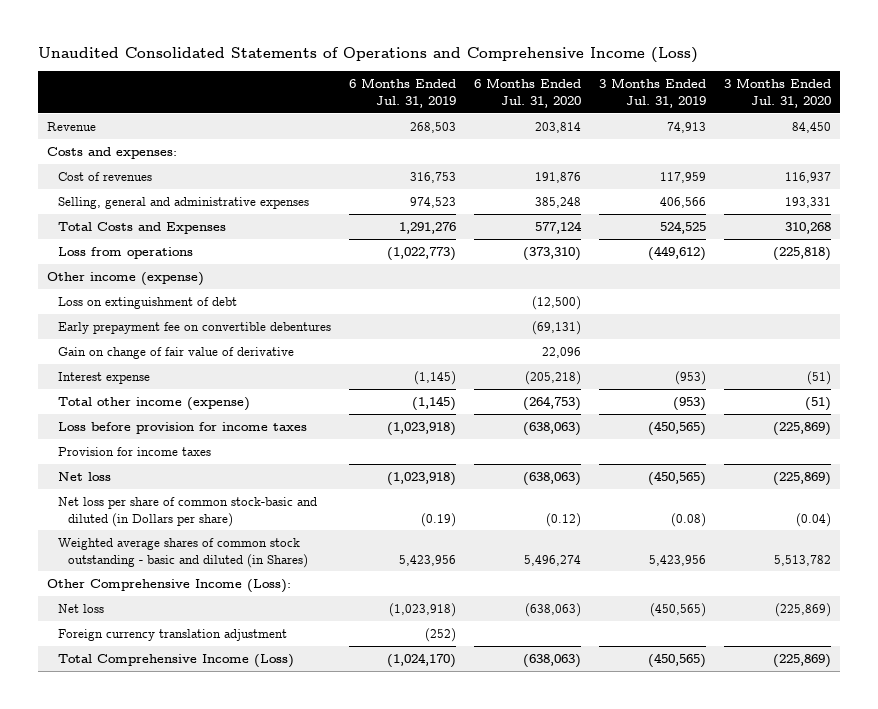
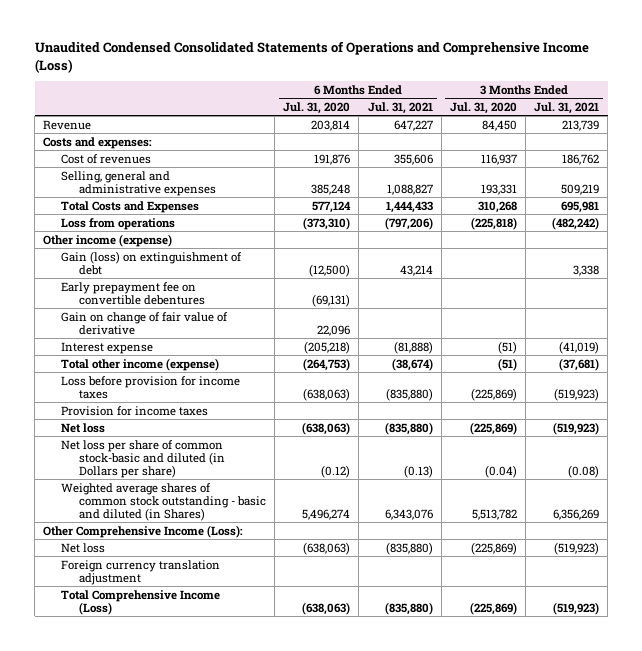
[38,47,699,64] Unaudited Consolidated Statements of Operations and Comprehensive Income (Loss) -> [34,41,589,74] Unaudited Condensed Consolidated Statements of Operations and Comprehensive Income (Loss)
[348,78,456,108] 6 Months Ended Jul. 31, 2019 -> none
[598,78,706,108] 3 Months Ended Jul. 31, 2019 -> none
none -> [367,101,433,114] Jul. 31, 2021
none -> [533,101,599,114] Jul. 31, 2021
[57,296,237,309] Loss on extinguishment of debt -> [61,250,243,275] Gain (loss) on extinguishment of debt

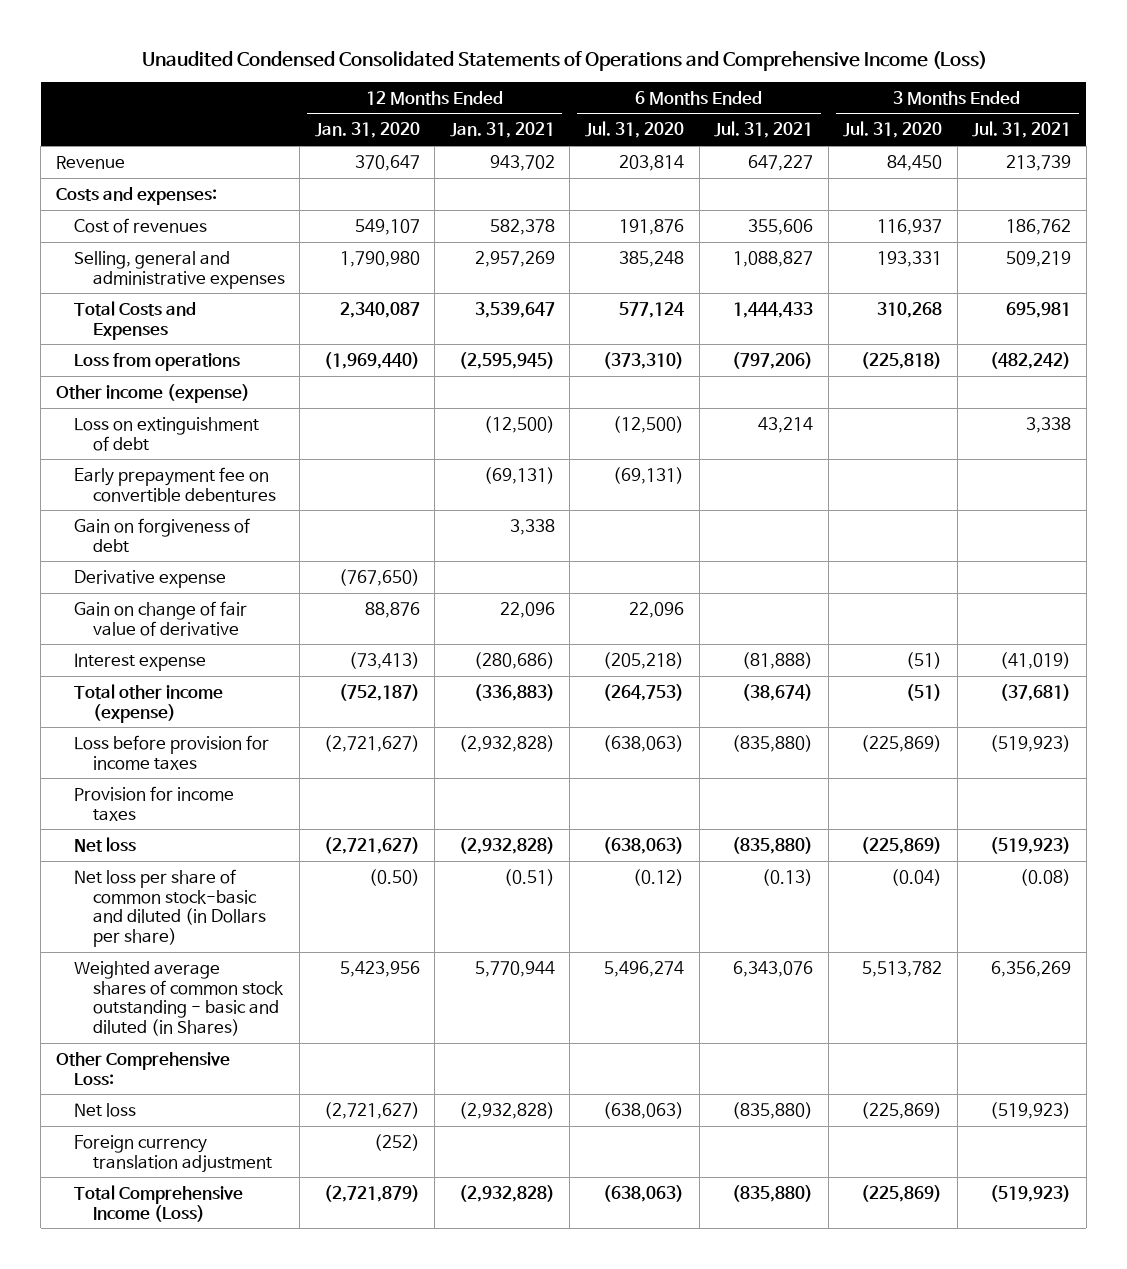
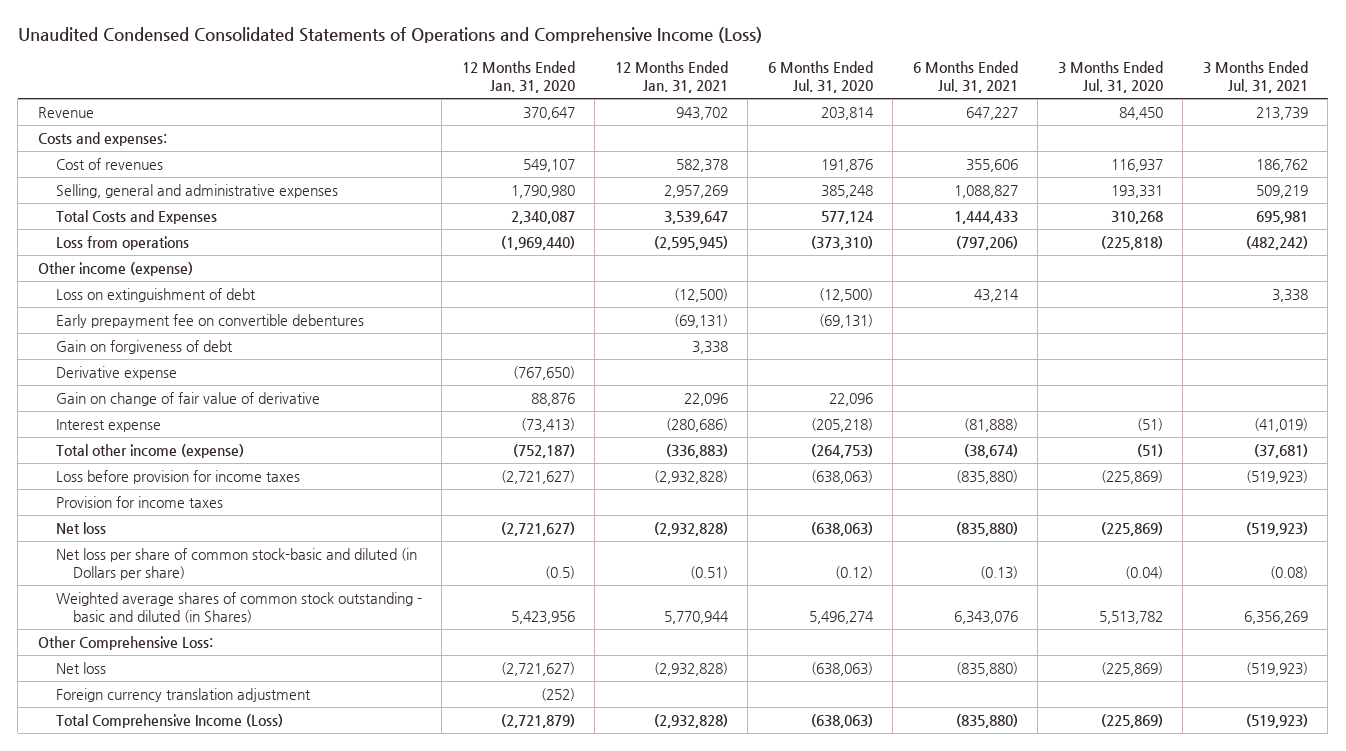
[368,868,420,886] (0.50) -> [544,566,575,580] (0.5)

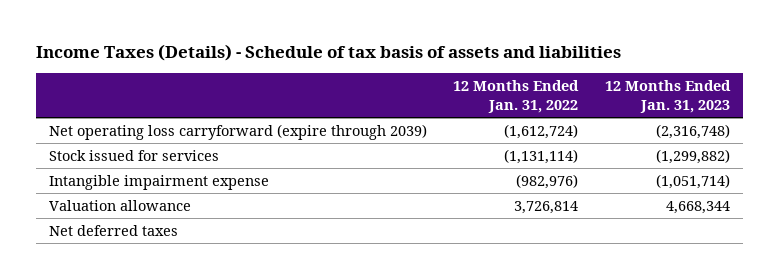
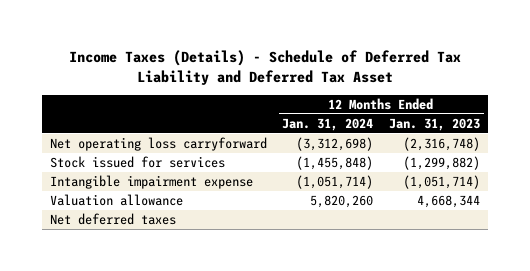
[35,44,621,62] Income Taxes (Details) - Schedule of tax basis of assets and liabilities -> [68,50,461,85] Income Taxes (Details) - Schedule of Deferred Tax Liability and Deferred Tax Asset
[453,79,580,113] 12 Months Ended Jan. 31, 2022 -> none
none -> [282,117,374,131] Jan. 31, 2024
[48,123,427,140] Net operating loss carryforward (expire through 2039) -> [49,137,267,152] Net operating loss carryforward

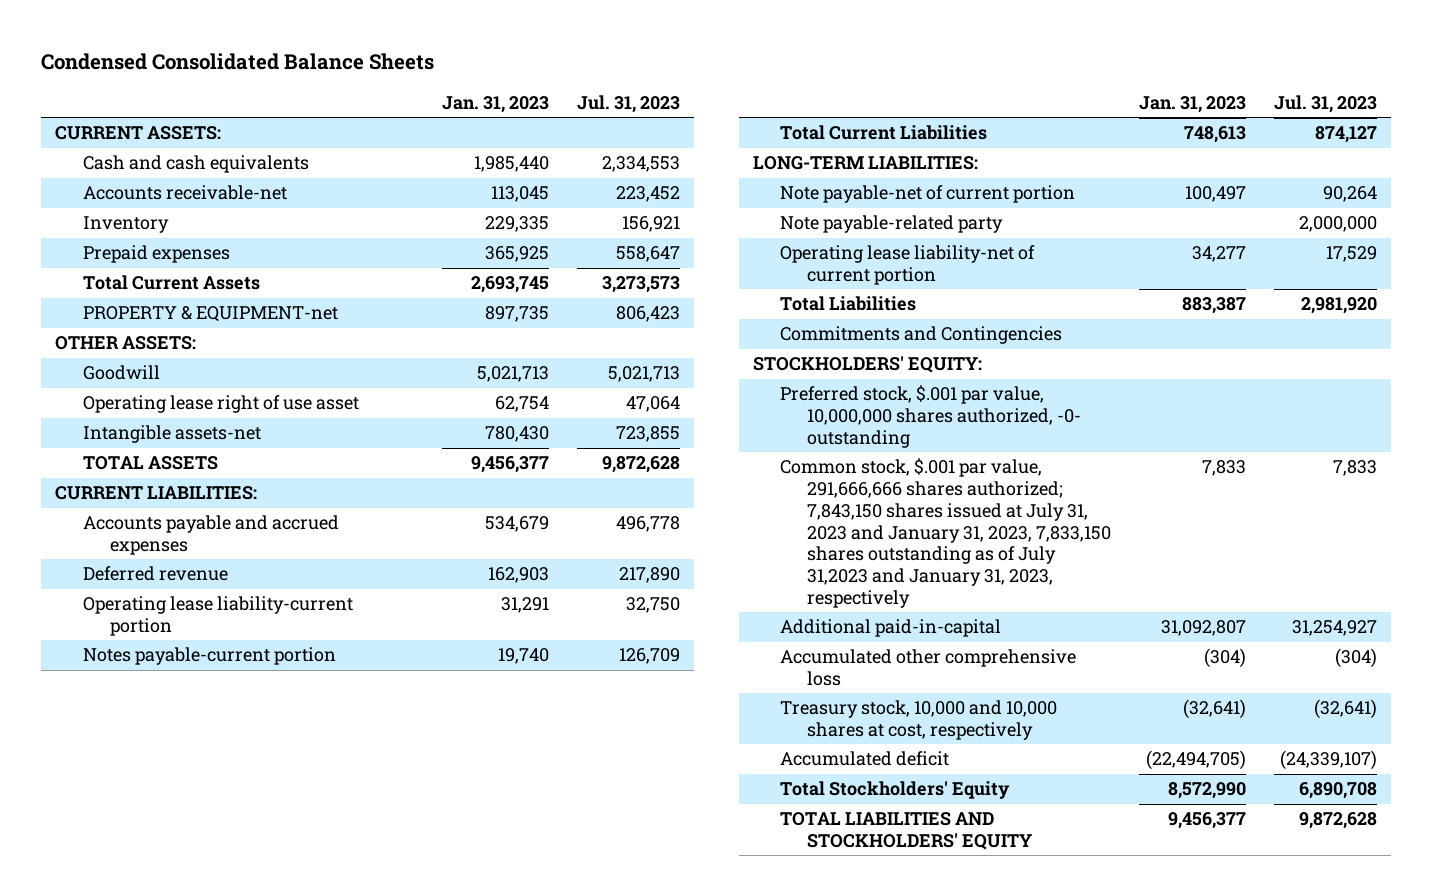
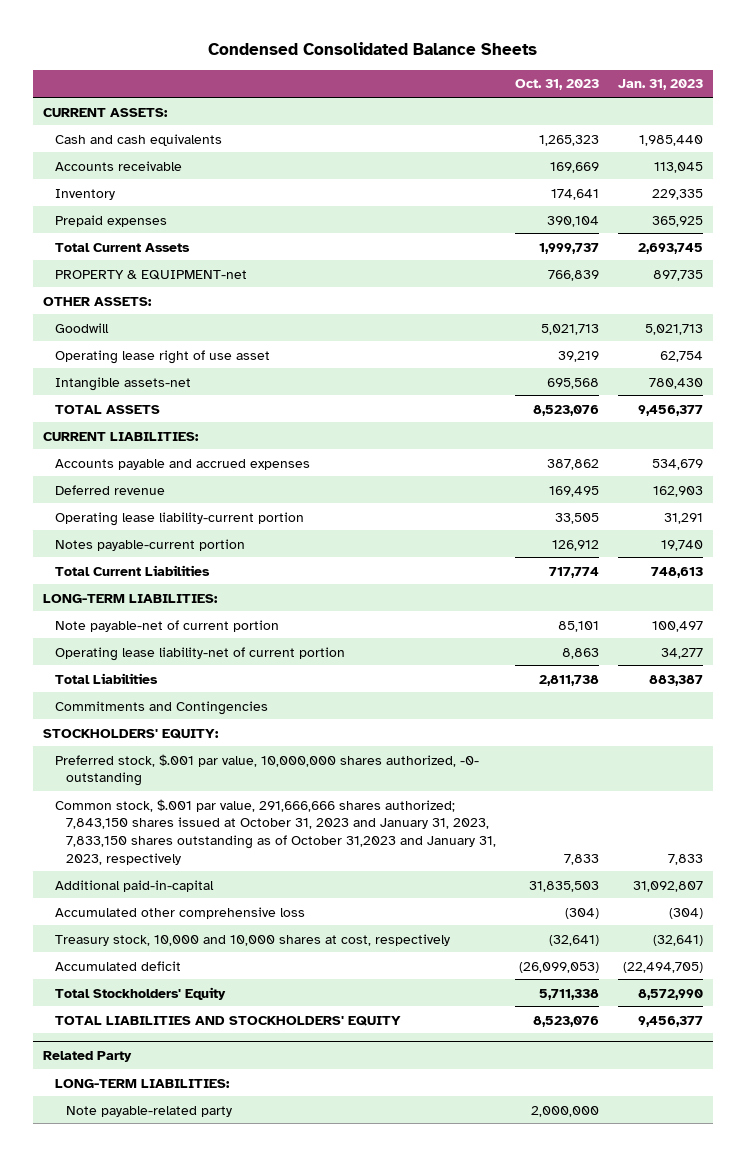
[576,94,680,113] Jul. 31, 2023 -> none
none -> [515,79,600,91] Oct. 31, 2023
[82,185,287,201] Accounts receivable-net -> [54,160,182,171] Accounts receivable
[780,215,1004,234] Note payable-related party -> none
[780,458,1112,608] Common stock, $.001 par value, 291,666,666 shares authorized; 7,843,150 shares issued at July 31, 2023 and January 31, 2023, 7,833,150 shares outstanding as of July 31,2023 and January 31, 2023, respectively -> [54,798,497,865] Common stock, $.001 par value, 291,666,666 shares authorized; 7,843,150 shares issued at October 31, 2023 and January 31, 2023, 7,833,150 shares outstanding as of October 31,2023 and January 31, 2023, respectively
none -> [42,1051,132,1063] Related Party
none -> [54,1078,230,1088] LONG-TERM LIABILITIES:
none -> [66,1105,233,1117] Note payable-related party

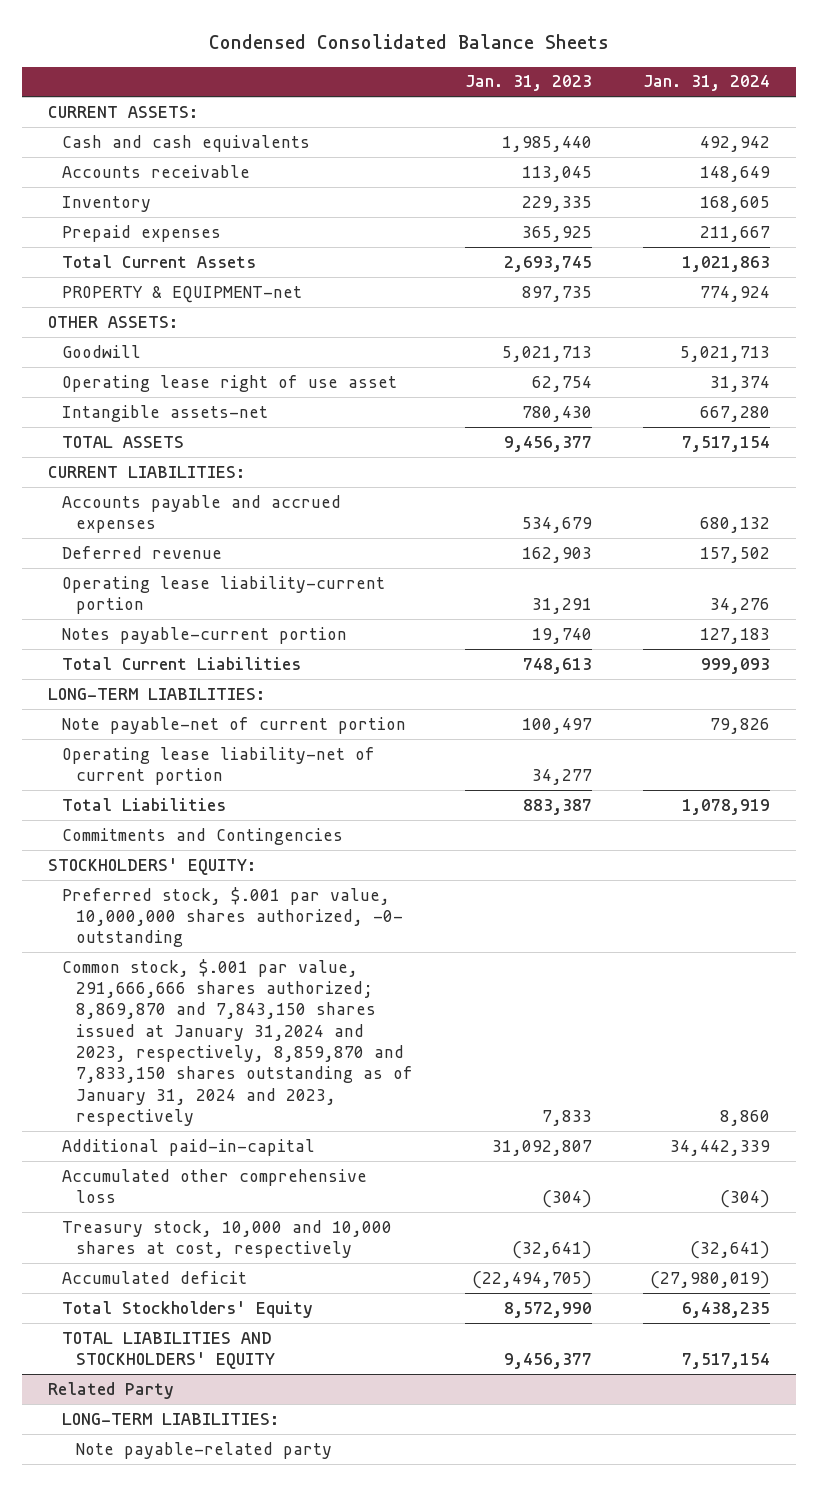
[515,79,600,91] Oct. 31, 2023 -> none
none -> [642,75,770,92] Jan. 31, 2024
[54,798,497,865] Common stock, $.001 par value, 291,666,666 shares authorized; 7,843,150 shares issued at October 31, 2023 and January 31, 2023, 7,833,150 shares outstanding as of October 31,2023 and January 31, 2023, respectively -> [62,958,414,1126] Common stock, $.001 par value, 291,666,666 shares authorized; 8,869,870 and 7,843,150 shares issued at January 31,2024 and 2023, respectively, 8,859,870 and 7,833,150 shares outstanding as of January 31, 2024 and 2023, respectively

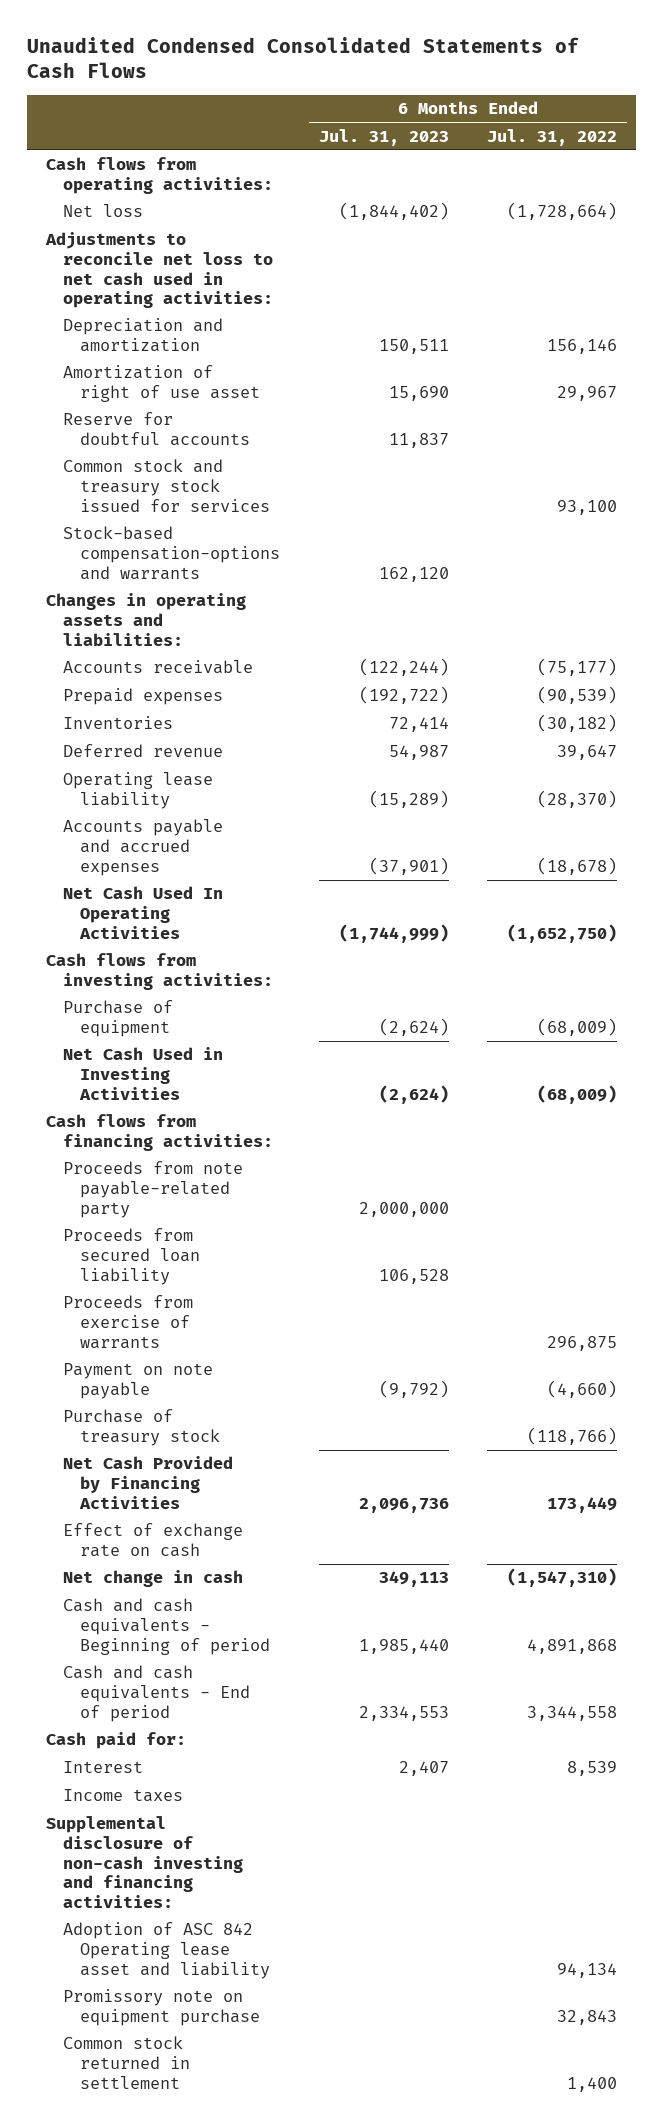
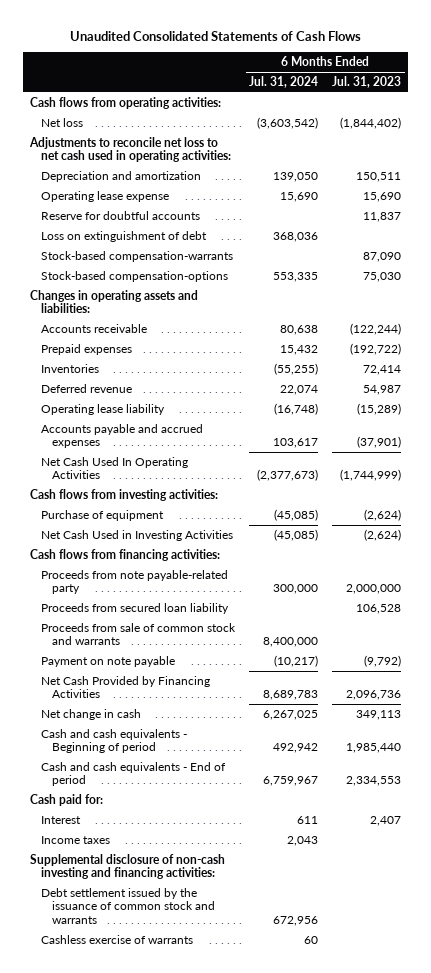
[27,36,580,79] Unaudited Condensed Consolidated Statements of Cash Flows -> [69,31,361,42] Unaudited Consolidated Statements of Cash Flows
[486,128,617,146] Jul. 31, 2022 -> none
none -> [249,76,319,89] Jul. 31, 2024
[63,365,261,403] Amortization of right of use asset -> [41,190,170,202] Operating lease expense
[63,459,271,512] Common stock and treasury stock issued for services -> none
none -> [41,230,208,242] Loss on extinguishment of debt
none -> [41,250,234,262] Stock-based compensation-warrants
[63,526,281,580] Stock-based compensation-options and warrants -> [41,270,229,282] Stock-based compensation-options
[378,566,449,582] 162,120 -> [363,271,402,282] 75,030
[63,1295,194,1349] Proceeds from exercise of warrants -> none
none -> [41,622,237,646] Proceeds from sale of common stock and warrants
[63,1409,221,1447] Purchase of treasury stock -> none
[63,1523,244,1558] Effect of exchange rate on cash -> none
[63,1922,271,1979] Adoption of ASC 842 Operating lease asset and liability -> none
[63,1989,261,2027] Promissory note on equipment purchase -> none
[63,2036,191,2089] Common stock returned in settlement -> none
none -> [41,887,215,924] Debt settlement issued by the issuance of common stock and warrants
none -> [41,934,194,944] Cashless exercise of warrants

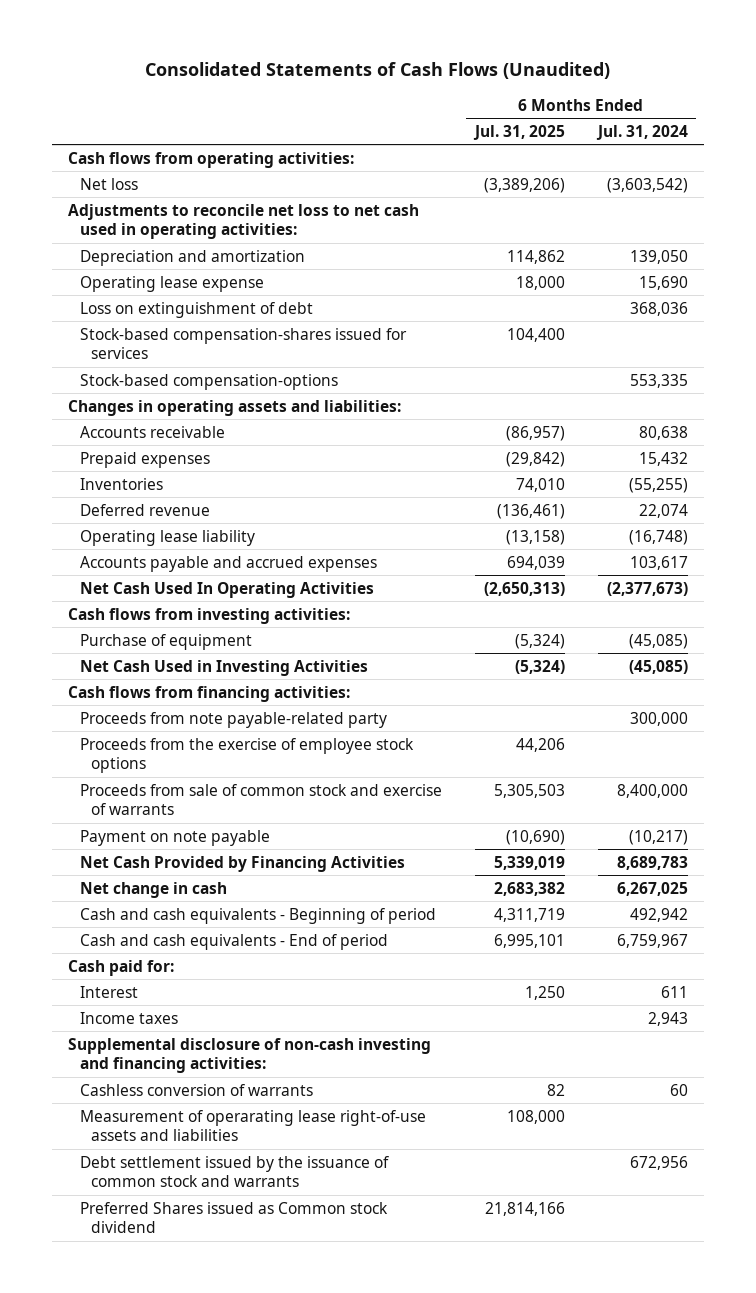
[69,31,361,42] Unaudited Consolidated Statements of Cash Flows -> [145,62,611,80] Consolidated Statements of Cash Flows (Unaudited)
[332,76,402,89] Jul. 31, 2023 -> none
none -> [472,124,565,140] Jul. 31, 2025
[41,210,201,220] Reserve for doubtful accounts -> none
[41,250,234,262] Stock-based compensation-warrants -> none
none -> [79,327,407,360] Stock-based compensation-shares issued for services
[41,602,230,614] Proceeds from secured loan liability -> none
none -> [79,737,414,774] Proceeds from the exercise of employee stock options
[41,622,237,646] Proceeds from sale of common stock and warrants -> [79,783,442,816] Proceeds from sale of common stock and exercise of warrants
[287,835,319,846] 2,043 -> [647,1011,688,1026] 2,943
none -> [79,1083,313,1096] Cashless conversion of warrants
none -> [79,1109,426,1142] Measurement of operarating lease right-of-use assets and liabilities
[41,934,194,944] Cashless exercise of warrants -> none
none -> [79,1201,388,1234] Preferred Shares issued as Common stock dividend

